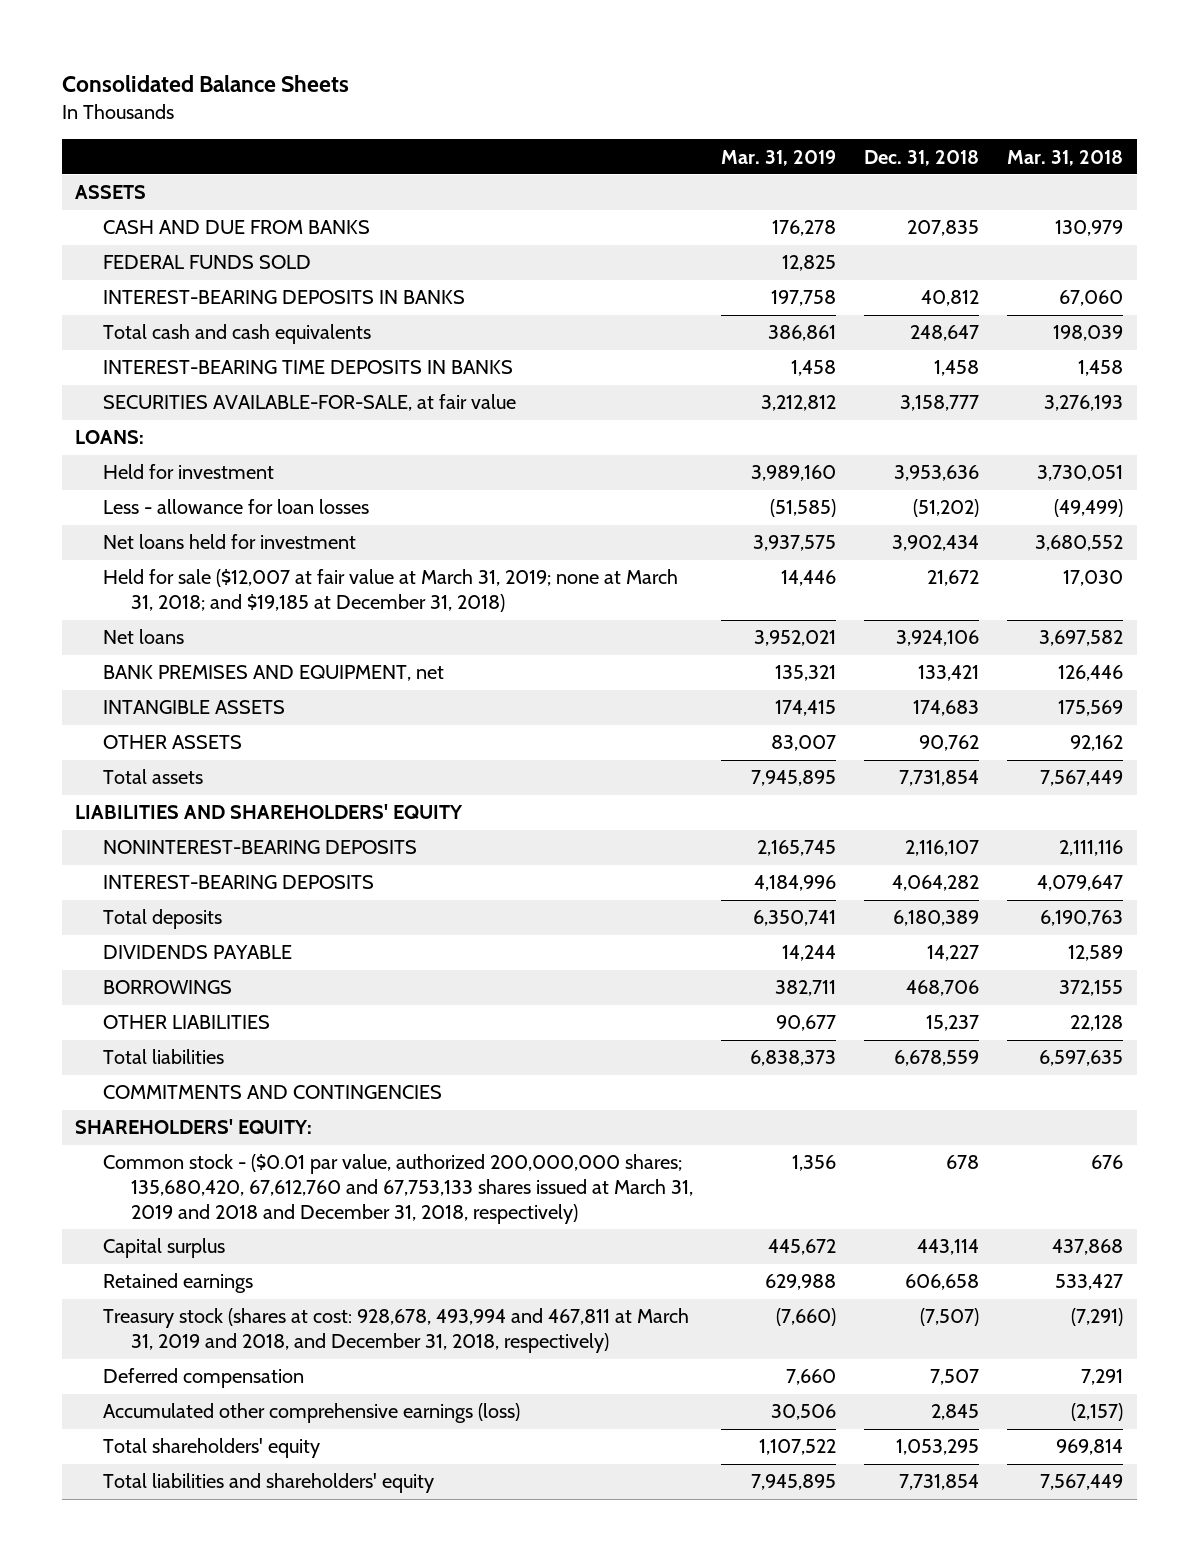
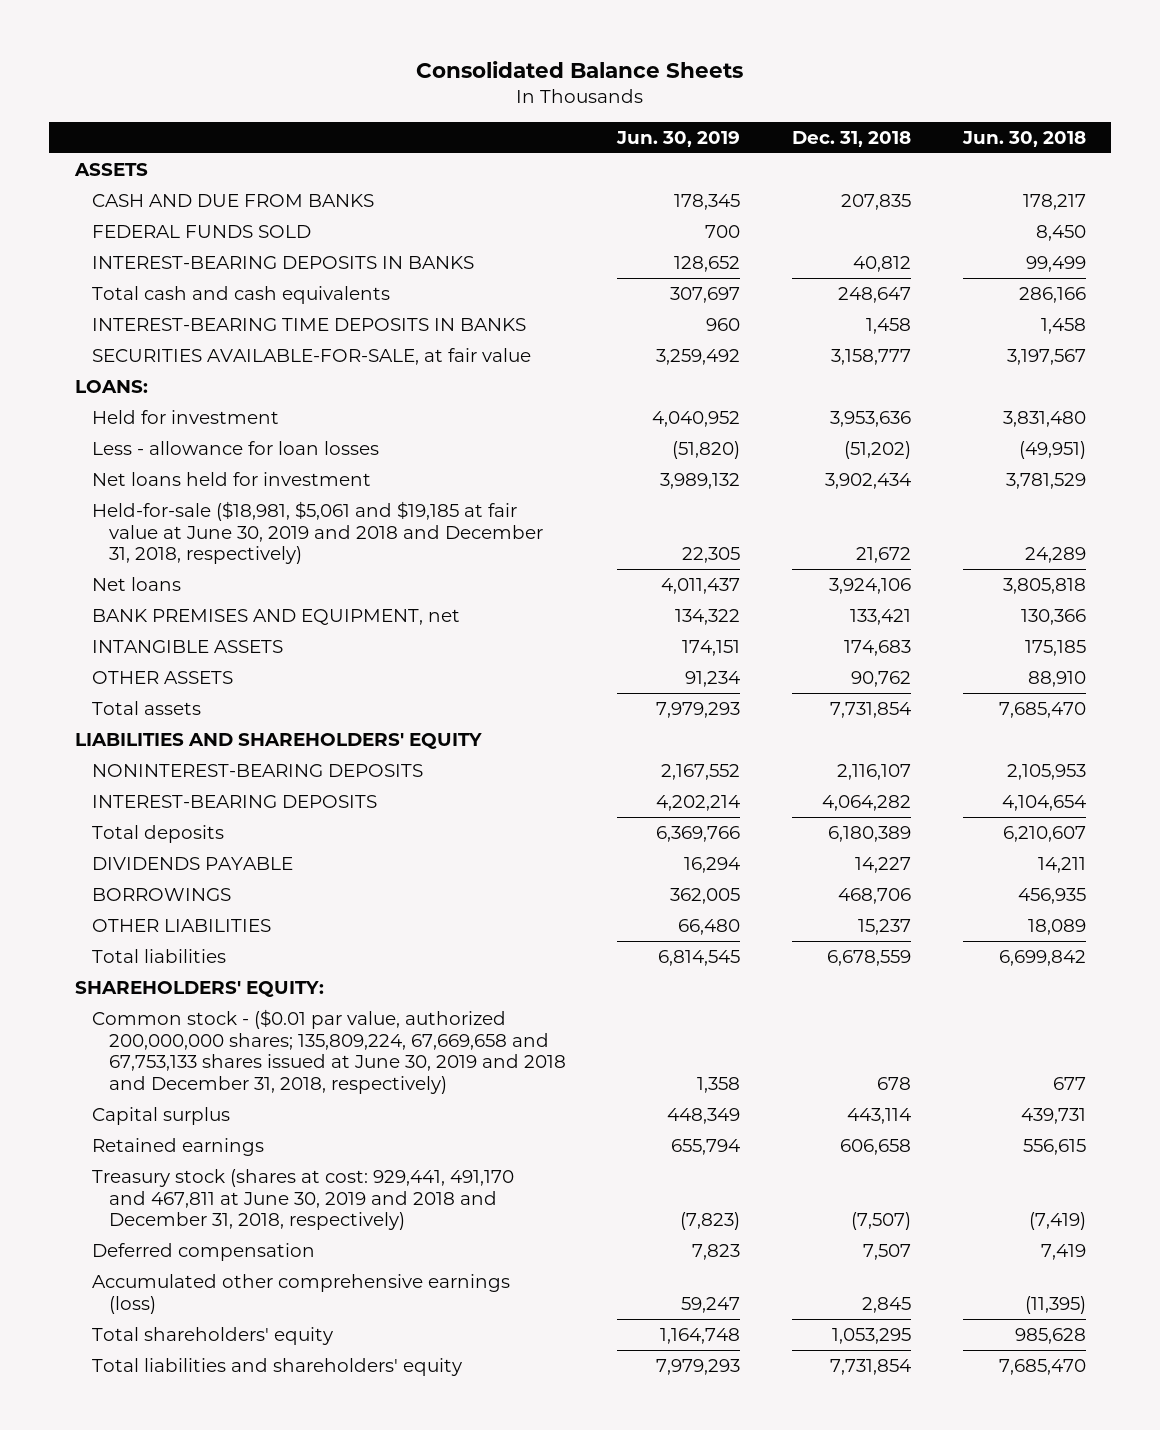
[721,149,837,166] Mar. 31, 2019 -> none
[1006,149,1123,166] Mar. 31, 2018 -> none
none -> [616,130,741,147] Jun. 30, 2019
none -> [961,130,1086,147] Jun. 30, 2018
[103,569,679,613] Held for sale ($12,007 at fair value at March 31, 2019; none at March 31, 2018; and $19,185 at December 31, 2018) -> [91,501,543,565] Held-for-sale ($18,981, $5,061 and $19,185 at fair value at June 30, 2019 and 2018 and December 31, 2018, respectively)
[103,1085,443,1100] COMMITMENTS AND CONTINGENCIES -> none
[103,1154,694,1225] Common stock - ($0.01 par value, authorized 200,000,000 shares; 135,680,420, 67,612,760 and 67,753,133 shares issued at March 31, 2019 and 2018 and December 31, 2018, respectively) -> [91,1009,566,1094] Common stock - ($0.01 par value, authorized 200,000,000 shares; 135,809,224, 67,669,658 and 67,753,133 shares issued at June 30, 2019 and 2018 and December 31, 2018, respectively)
[103,1308,690,1354] Treasury stock (shares at cost: 928,678, 493,994 and 467,811 at March 31, 2019 and 2018, and December 31, 2018, respectively) -> [91,1169,514,1231] Treasury stock (shares at cost: 929,441, 491,170 and 467,811 at June 30, 2019 and 2018 and December 31, 2018, respectively)

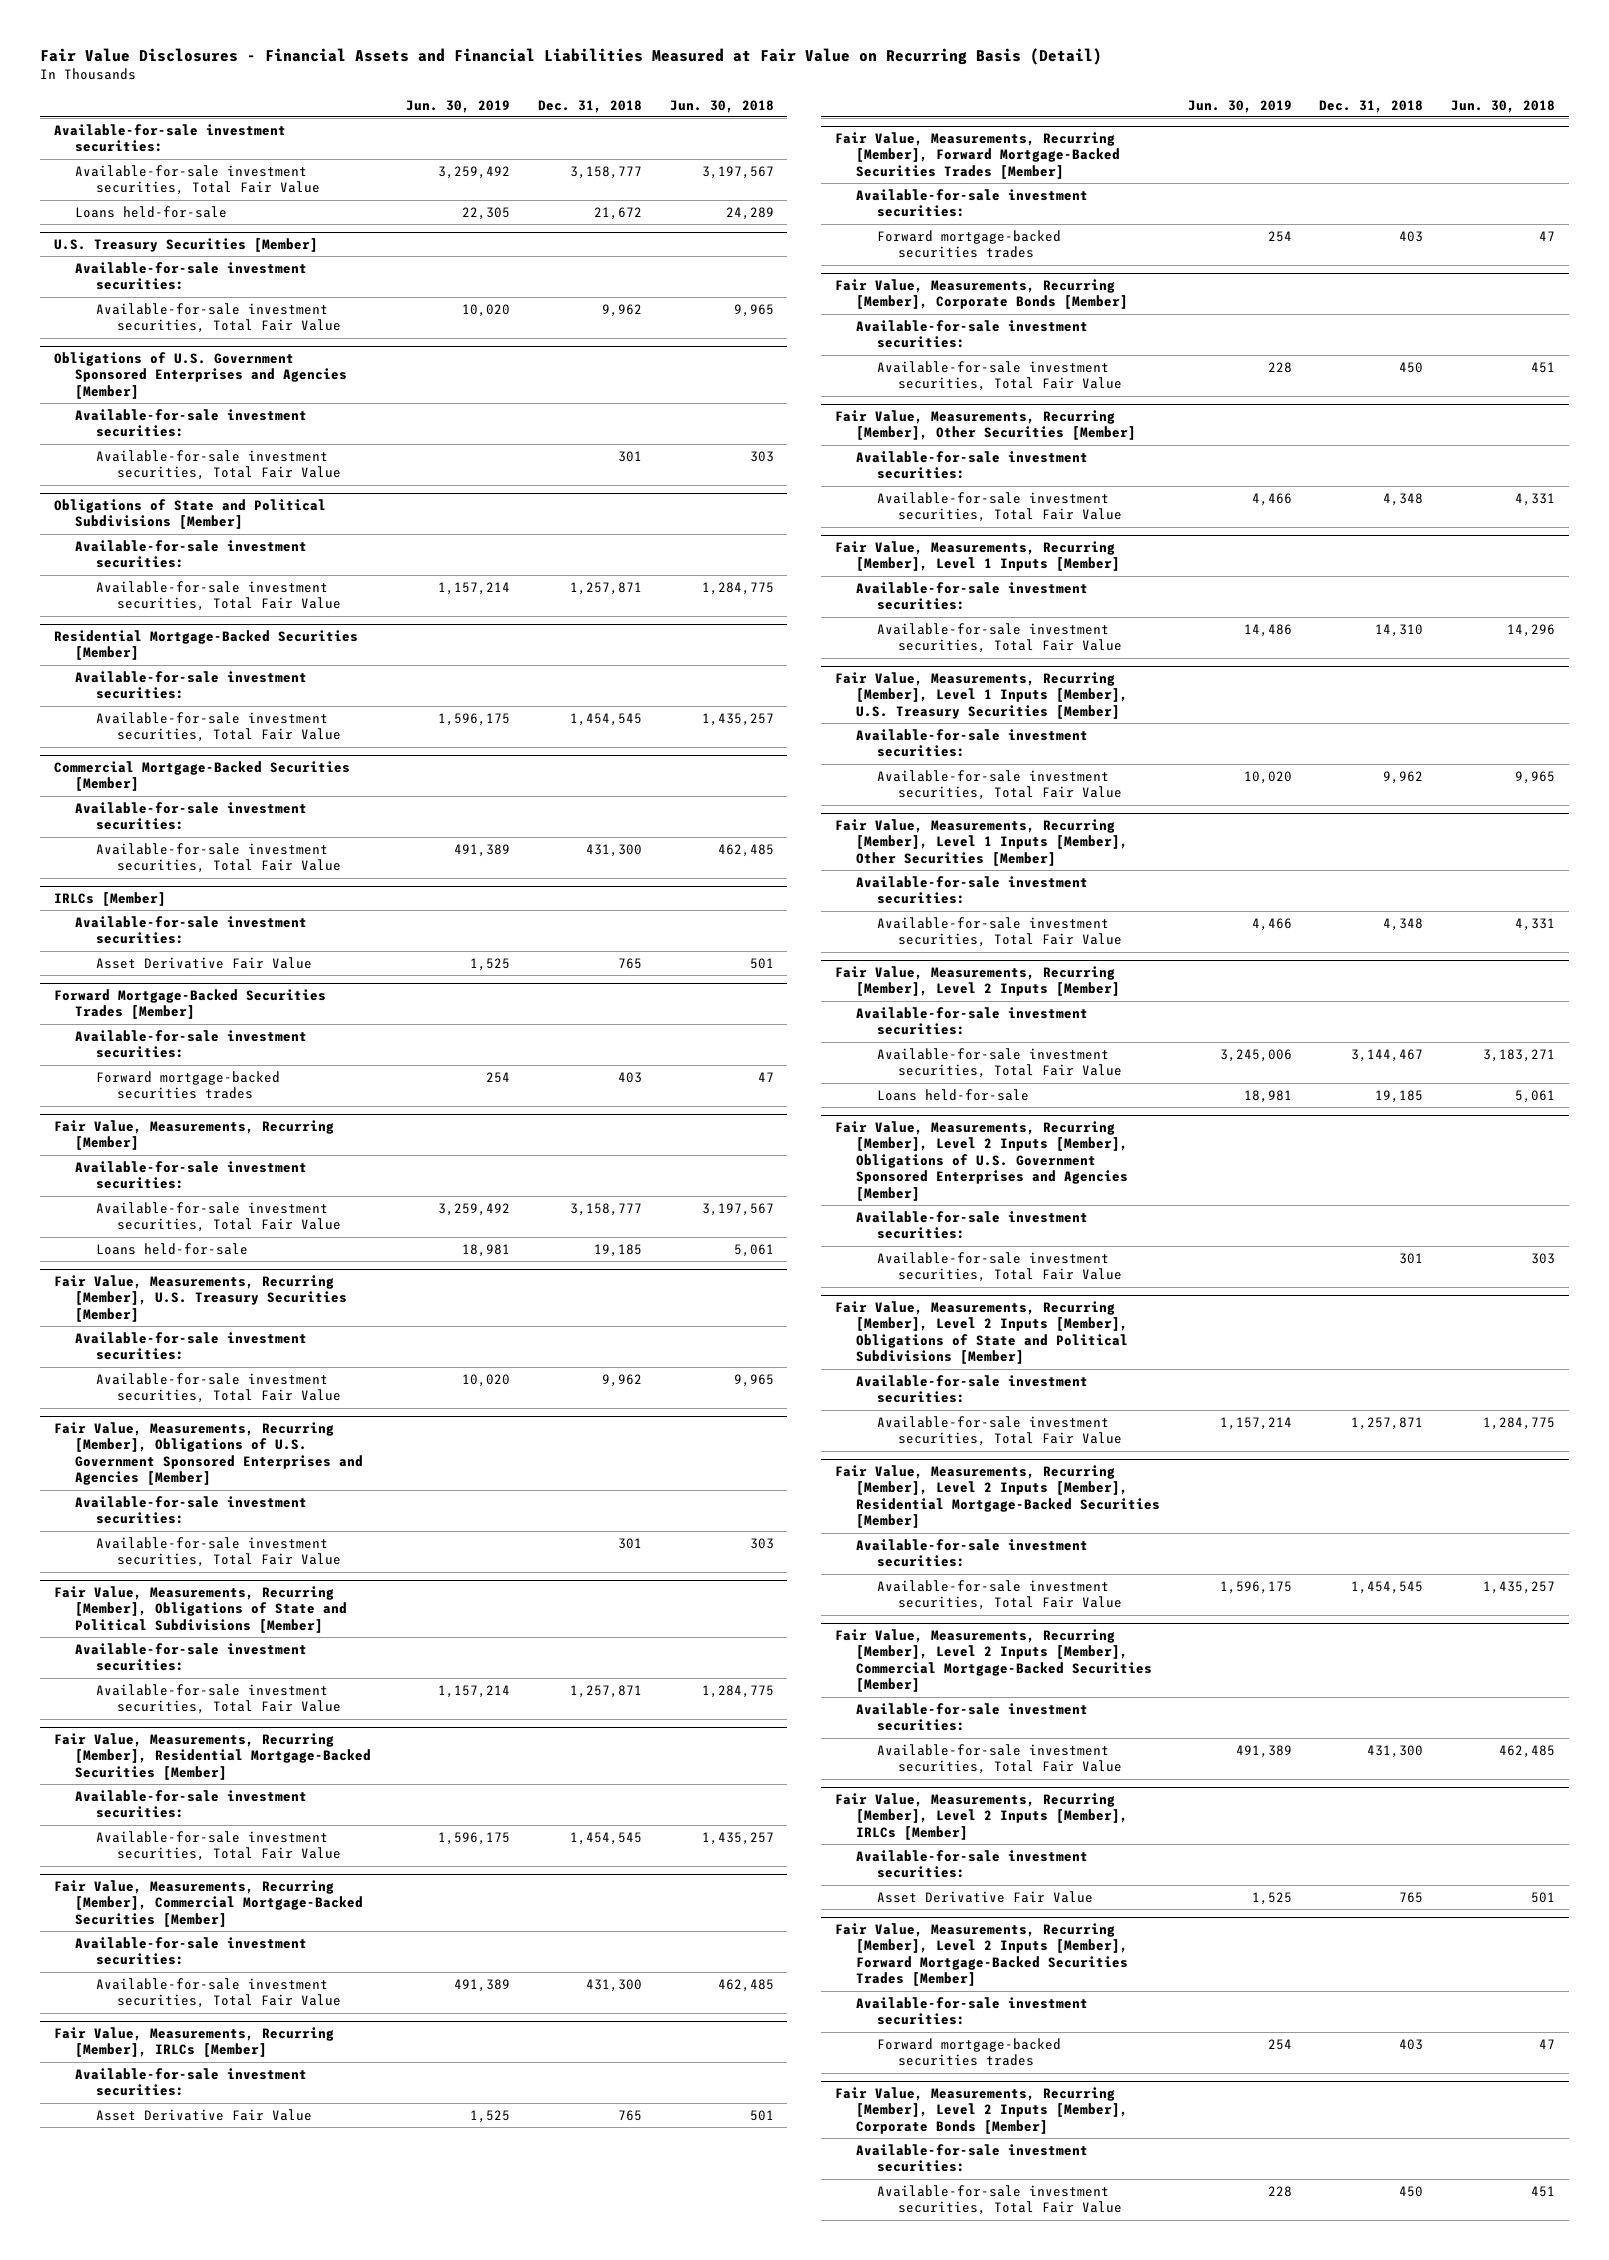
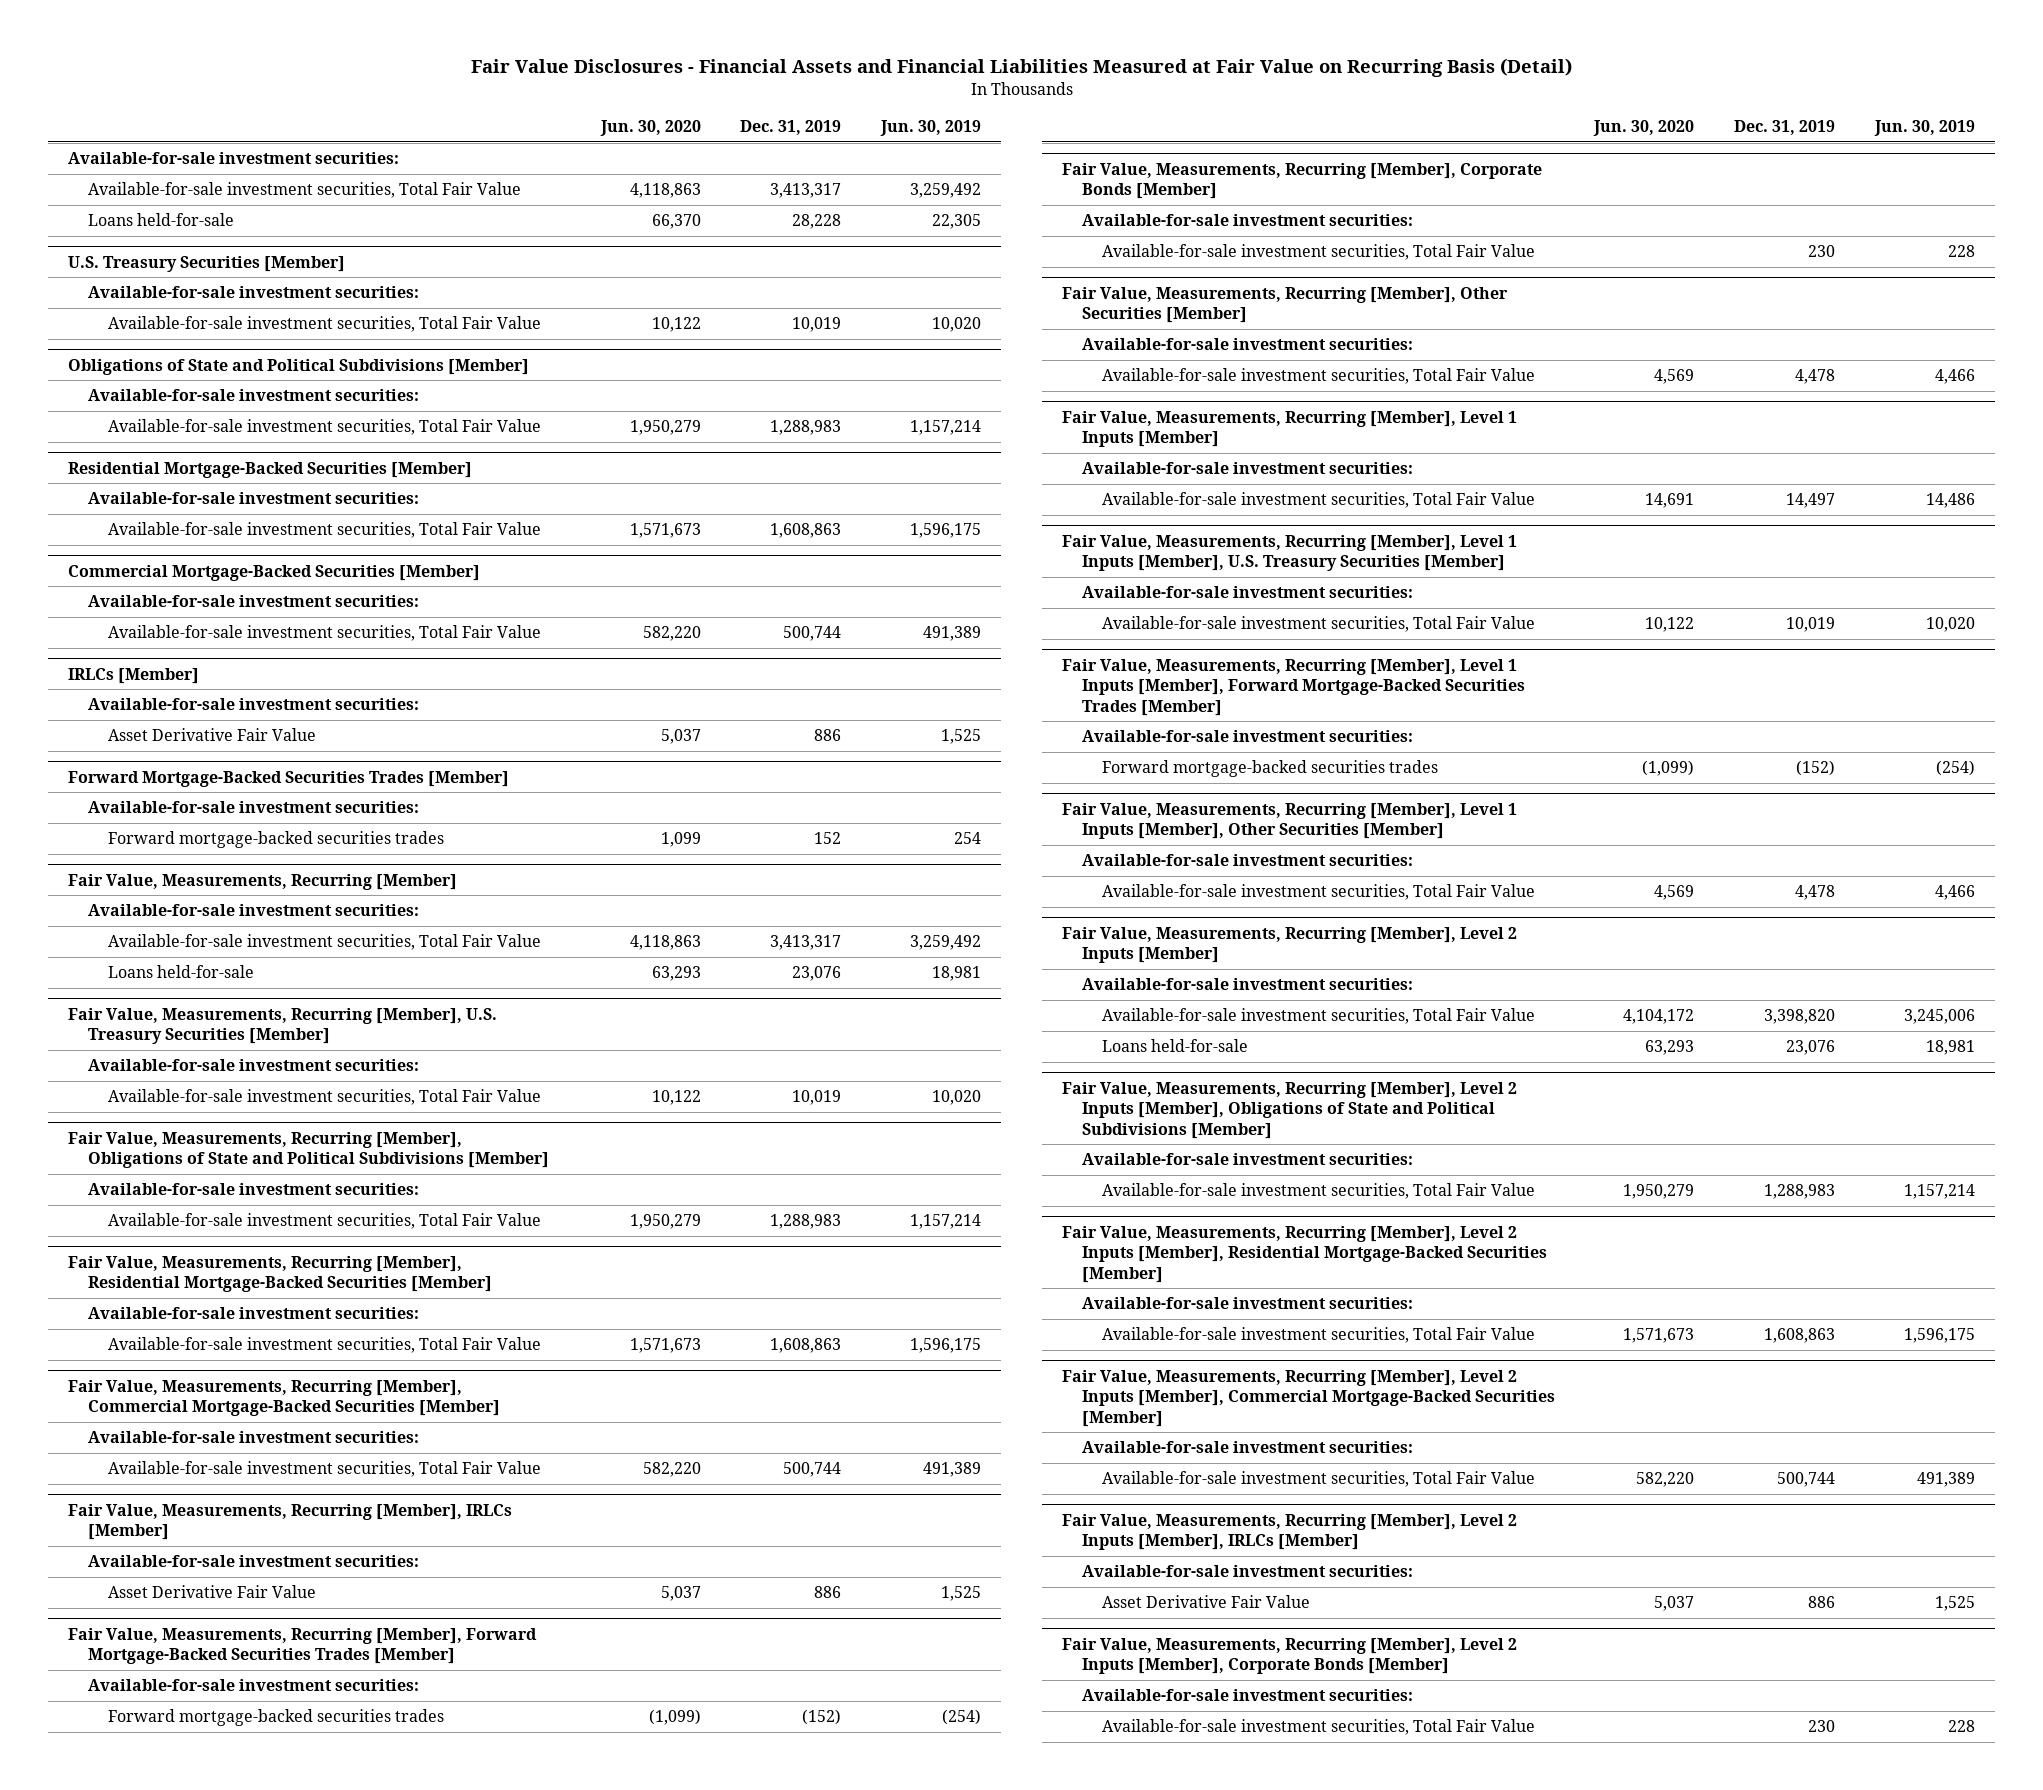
[537,99,642,113] Dec. 31, 2018 -> none
[669,99,774,113] Jun. 30, 2018 -> none
none -> [599,120,701,137] Jun. 30, 2020
none -> [740,120,842,136] Dec. 31, 2019
[53,352,347,399] Obligations of U.S. Government Sponsored Enterprises and Agencies [Member] -> none
[74,408,307,438] Available-for-sale investment securities: -> none
[95,449,342,481] Available-for-sale investment securities, Total Fair Value -> none
[53,1422,363,1486] Fair Value, Measurements, Recurring [Member], Obligations of U.S. Government Sponsored Enterprises and Agencies [Member] -> none
[74,1495,307,1525] Available-for-sale investment securities: -> none
[95,1536,342,1568] Available-for-sale investment securities, Total Fair Value -> none
[1267,230,1292,242] 254 -> [942,1709,982,1726] (254)
none -> [1061,658,1525,716] Fair Value, Measurements, Recurring [Member], Level 1 Inputs [Member], Forward Mortgage-Backed Securities Trades [Member]
none -> [1081,730,1413,743] Available-for-sale investment securities:
none -> [1101,760,1438,778] Forward mortgage-backed securities trades
[835,1121,1129,1201] Fair Value, Measurements, Recurring [Member], Level 2 Inputs [Member], Obligations of U.S. Government Sponsored Enterprises and Agencies [Member] -> none
[856,1210,1089,1240] Available-for-sale investment securities: -> none
[877,1251,1123,1283] Available-for-sale investment securities, Total Fair Value -> none
[835,1923,1129,1987] Fair Value, Measurements, Recurring [Member], Level 2 Inputs [Member], Forward Mortgage-Backed Securities Trades [Member] -> none
[856,1996,1089,2026] Available-for-sale investment securities: -> none
[877,2037,1062,2067] Forward mortgage-backed securities trades -> none

